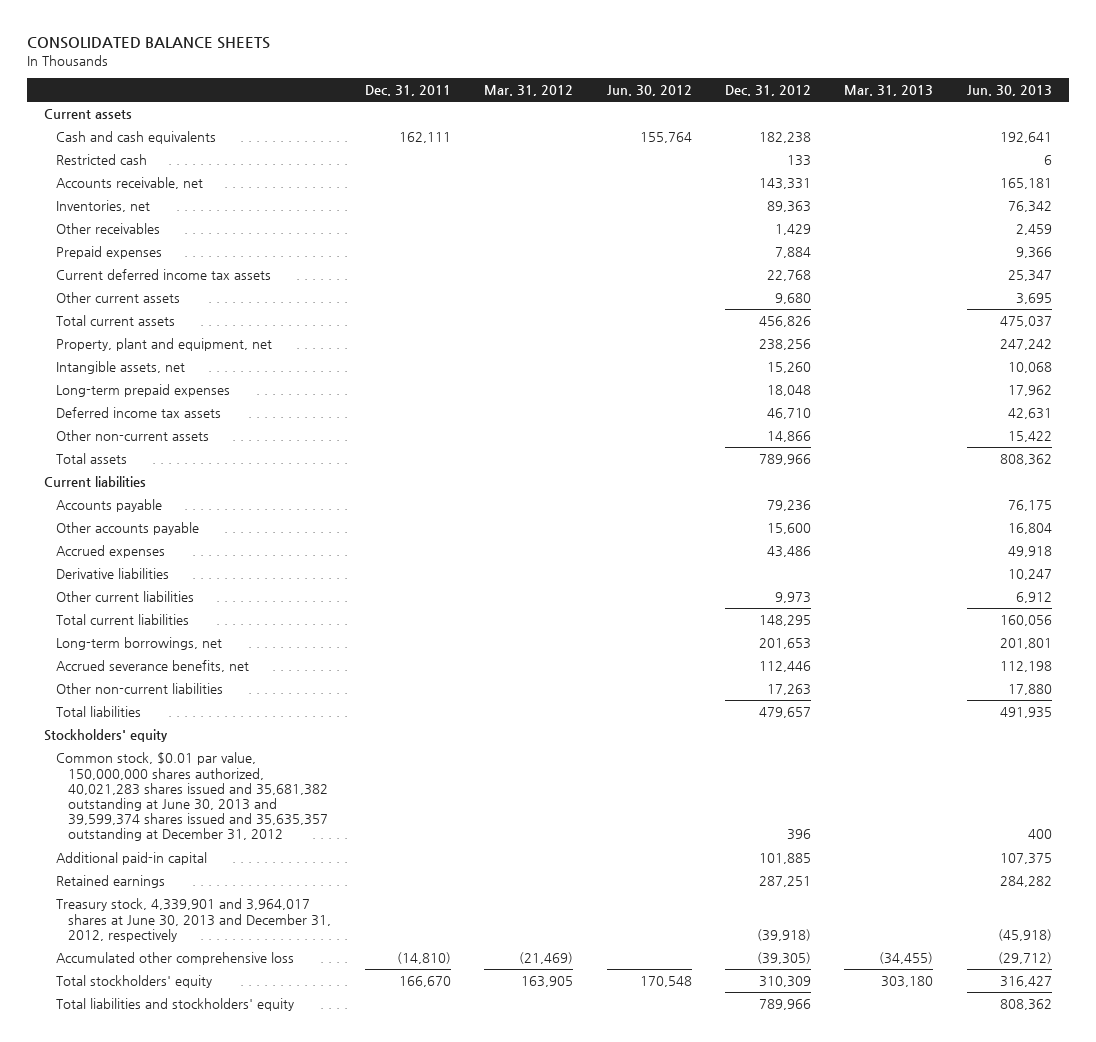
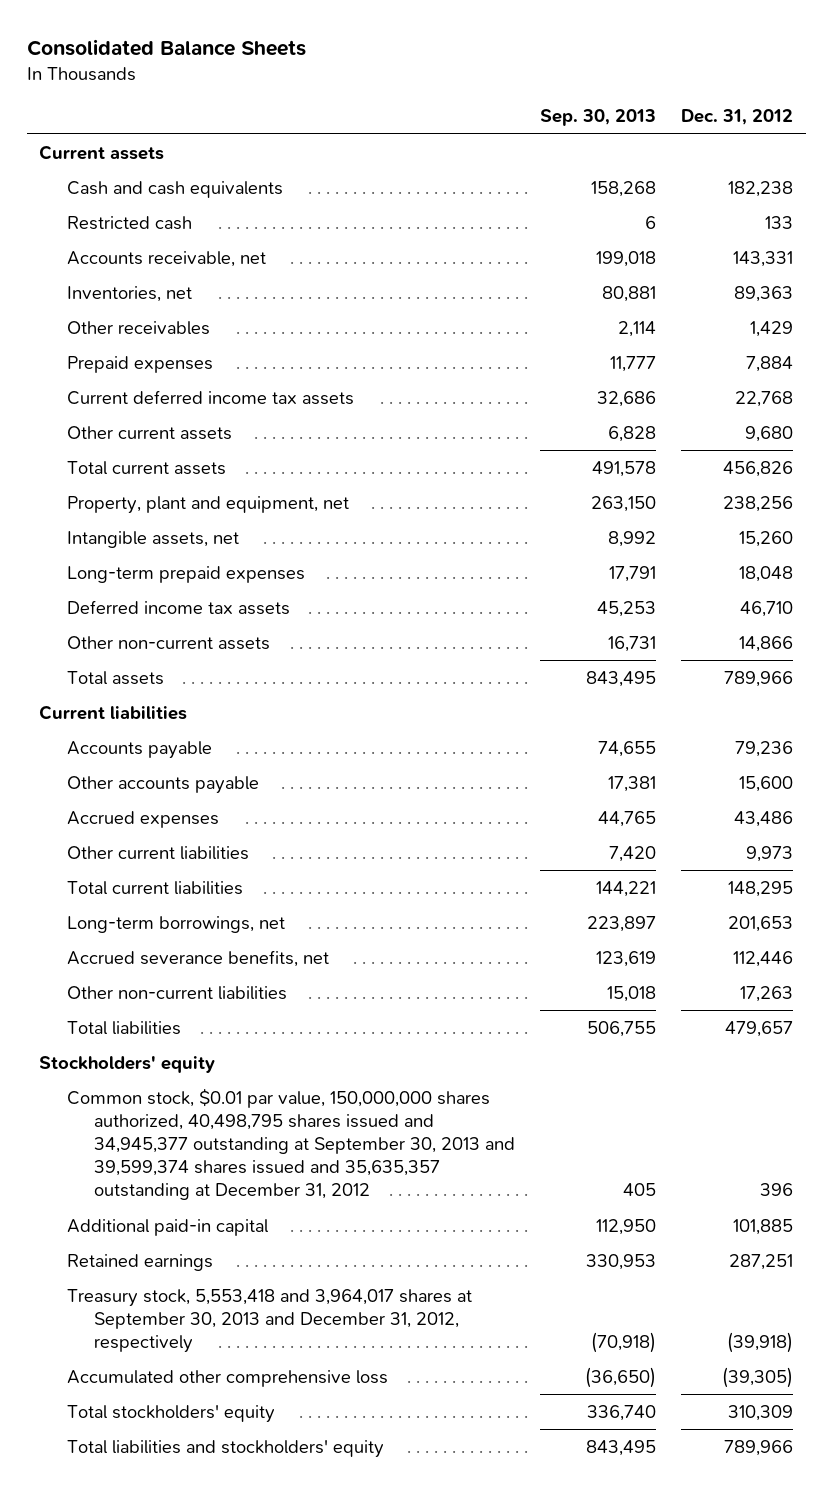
[26,37,270,50] CONSOLIDATED BALANCE SHEETS -> [26,39,306,57] Consolidated Balance Sheets
[364,85,451,97] Dec. 31, 2011 -> none
[484,85,574,97] Mar. 31, 2012 -> none
[606,85,692,97] Jun. 30, 2012 -> none
[844,85,934,97] Mar. 31, 2013 -> none
[966,85,1052,97] Jun. 30, 2013 -> none
none -> [540,109,657,127] Sep. 30, 2013
[55,568,169,580] Derivative liabilities -> none
[55,752,329,842] Common stock, $0.01 par value, 150,000,000 shares authorized, 40,021,283 shares issued and 35,681,382 outstanding at June 30, 2013 and 39,599,374 shares issued and 35,635,357 outstanding at December 31, 2012 -> [66,1087,515,1201] Common stock, $0.01 par value, 150,000,000 shares authorized, 40,498,795 shares issued and 34,945,377 outstanding at September 30, 2013 and 39,599,374 shares issued and 35,635,357 outstanding at December 31, 2012
[55,898,332,942] Treasury stock, 4,339,901 and 3,964,017 shares at June 30, 2013 and December 31, 2012, respectively -> [66,1288,472,1354] Treasury stock, 5,553,418 and 3,964,017 shares at September 30, 2013 and December 31, 2012, respectively

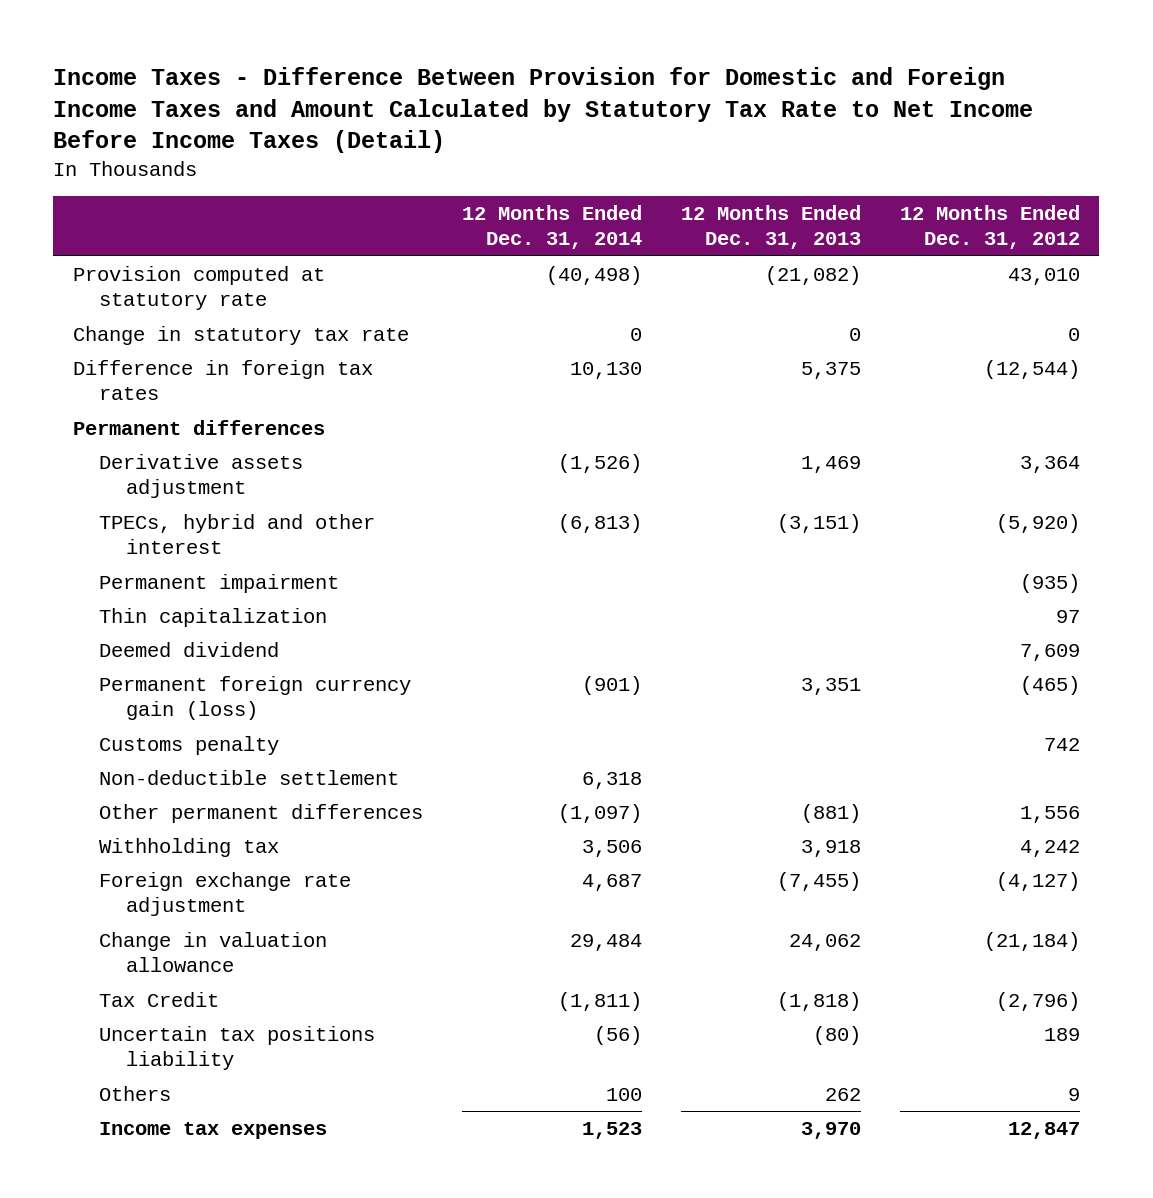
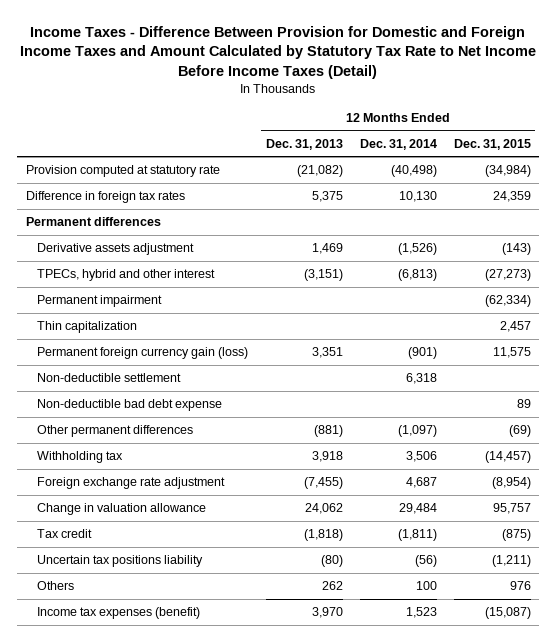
[899,204,1080,250] 12 Months Ended Dec. 31, 2012 -> none
none -> [453,138,531,150] Dec. 31, 2015
[72,325,409,345] Change in statutory tax rate -> none
[99,641,280,657] Deemed dividend -> none
[99,735,280,755] Customs penalty -> none
none -> [37,399,223,412] Non-deductible bad debt expense
[99,991,220,1007] Tax Credit -> [37,529,93,539] Tax credit
[99,1121,328,1139] Income tax expenses -> [37,607,201,620] Income tax expenses (benefit)

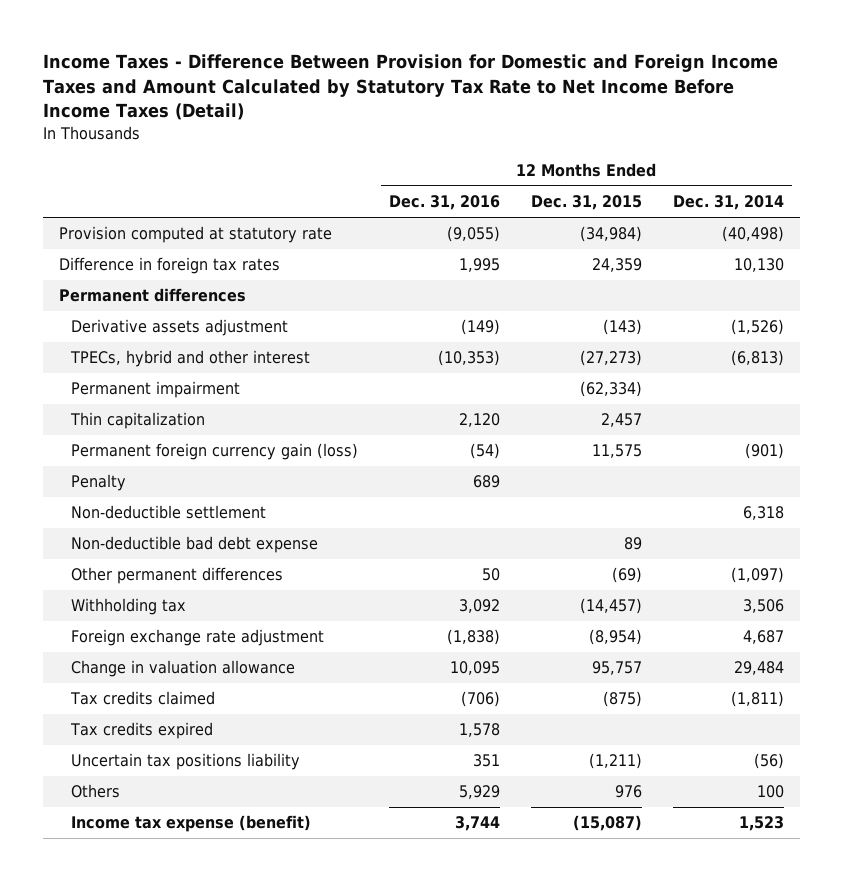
[265,138,343,150] Dec. 31, 2013 -> none
none -> [388,195,500,211] Dec. 31, 2016
none -> [70,474,126,492] Penalty
[37,529,93,539] Tax credit -> [69,691,215,706] Tax credits claimed
none -> [69,722,213,740] Tax credits expired
[37,607,201,620] Income tax expenses (benefit) -> [70,815,311,833] Income tax expense (benefit)

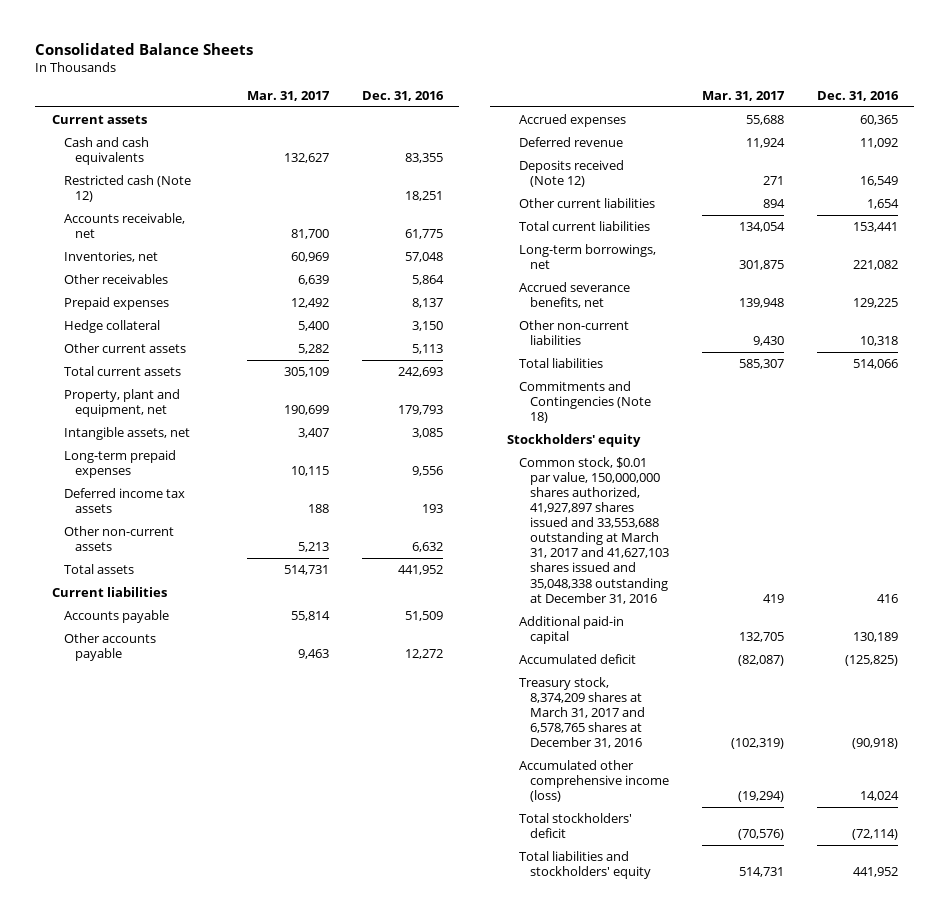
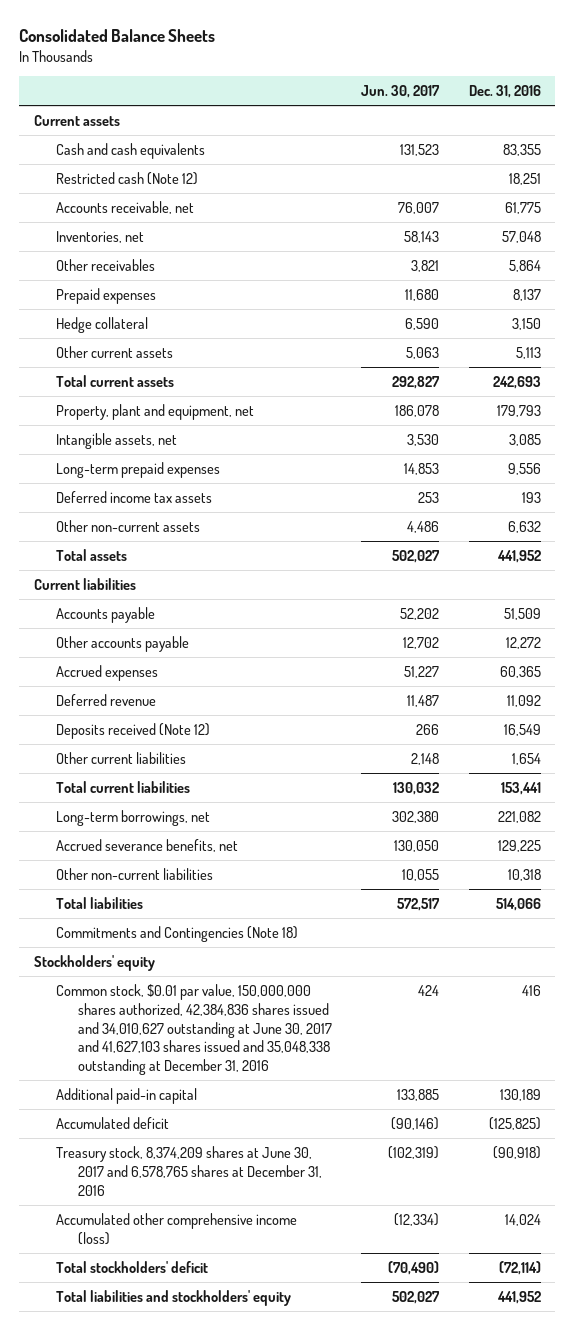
[247,90,331,101] Mar. 31, 2017 -> none
none -> [361,85,441,99] Jun. 30, 2017
[518,456,670,604] Common stock, $0.01 par value, 150,000,000 shares authorized, 41,927,897 shares issued and 33,553,688 outstanding at March 31, 2017 and 41,627,103 shares issued and 35,048,338 outstanding at December 31, 2016 -> [55,983,333,1076] Common stock, $0.01 par value, 150,000,000 shares authorized, 42,384,836 shares issued and 34,010,627 outstanding at June 30, 2017 and 41,627,103 shares issued and 35,048,338 outstanding at December 31, 2016
[518,676,646,749] Treasury stock, 8,374,209 shares at March 31, 2017 and 6,578,765 shares at December 31, 2016 -> [55,1145,323,1196] Treasury stock, 8,374,209 shares at June 30, 2017 and 6,578,765 shares at December 31, 2016

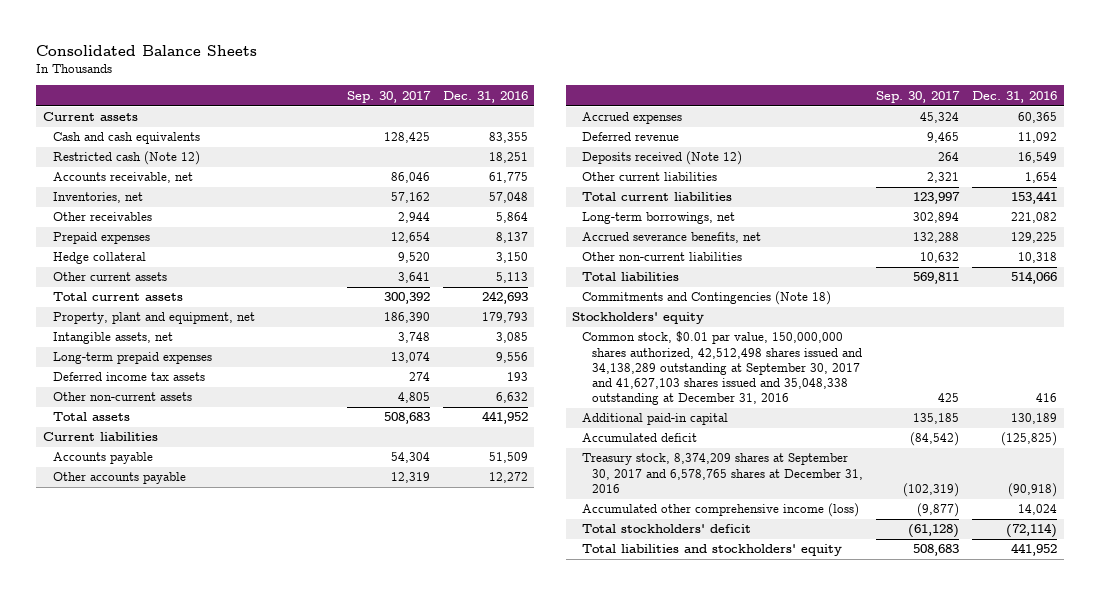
[361,85,441,99] Jun. 30, 2017 -> none
none -> [346,90,431,103] Sep. 30, 2017
[55,983,333,1076] Common stock, $0.01 par value, 150,000,000 shares authorized, 42,384,836 shares issued and 34,010,627 outstanding at June 30, 2017 and 41,627,103 shares issued and 35,048,338 outstanding at December 31, 2016 -> [582,331,862,406] Common stock, $0.01 par value, 150,000,000 shares authorized, 42,512,498 shares issued and 34,138,289 outstanding at September 30, 2017 and 41,627,103 shares issued and 35,048,338 outstanding at December 31, 2016
[55,1145,323,1196] Treasury stock, 8,374,209 shares at June 30, 2017 and 6,578,765 shares at December 31, 2016 -> [582,453,863,493] Treasury stock, 8,374,209 shares at September 30, 2017 and 6,578,765 shares at December 31, 2016

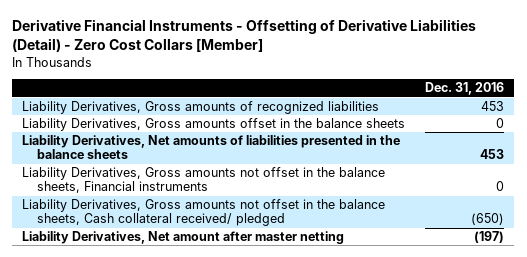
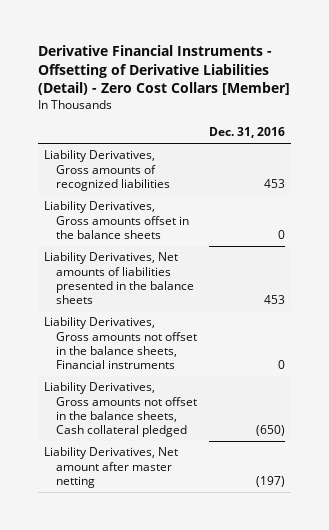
[22,199,386,227] Liability Derivatives, Gross amounts not offset in the balance sheets, Cash collateral received/ pledged -> [43,382,197,437] Liability Derivatives, Gross amounts not offset in the balance sheets, Cash collateral pledged

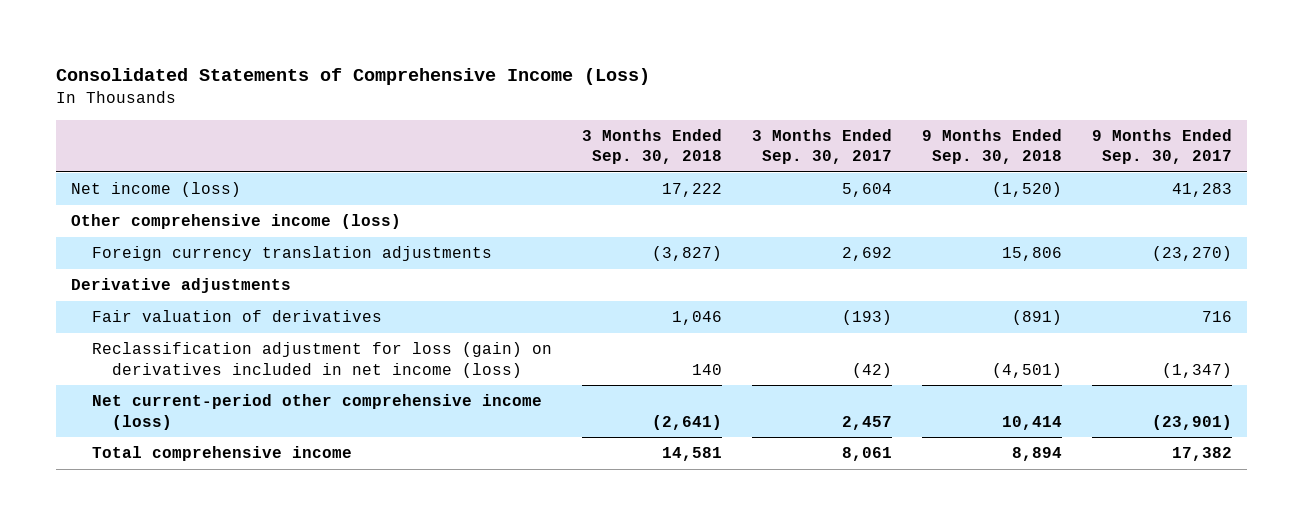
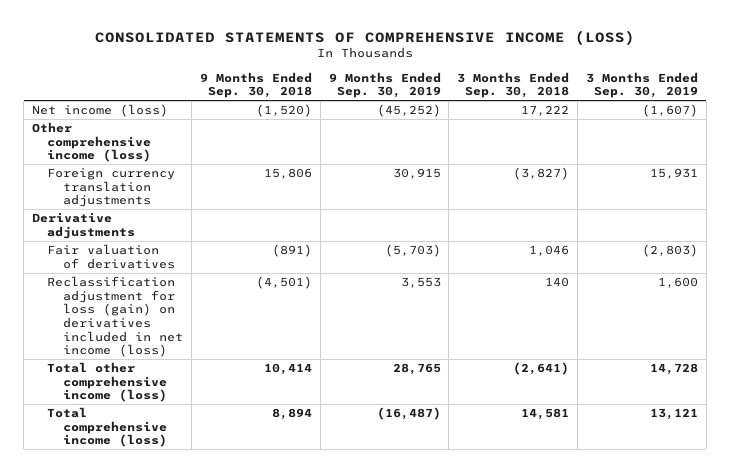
[56,68,651,86] Consolidated Statements of Comprehensive Income (Loss) -> [95,29,636,45] CONSOLIDATED STATEMENTS OF COMPREHENSIVE INCOME (LOSS)
[751,128,892,165] 3 Months Ended Sep. 30, 2017 -> none
[1092,128,1233,165] 9 Months Ended Sep. 30, 2017 -> none
none -> [328,71,441,99] 9 Months Ended Sep. 30, 2019
none -> [586,71,699,99] 3 Months Ended Sep. 30, 2019
[91,394,542,430] Net current-period other comprehensive income (loss) -> [47,362,167,403] Total other comprehensive income (loss)
[91,446,352,462] Total comprehensive income -> [47,407,167,448] Total comprehensive income (loss)

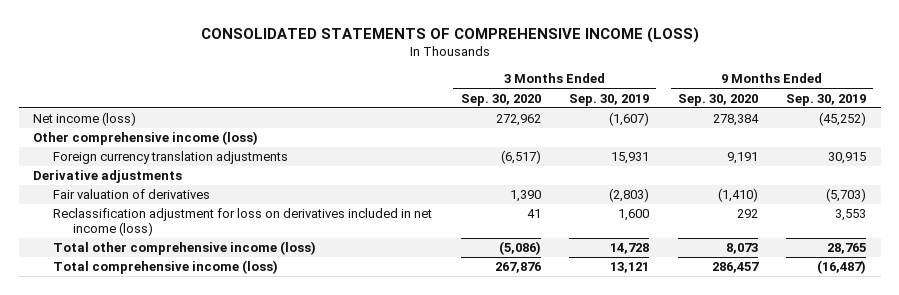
[199,71,312,99] 9 Months Ended Sep. 30, 2018 -> none
[457,71,570,99] 3 Months Ended Sep. 30, 2018 -> none
none -> [460,93,541,106] Sep. 30, 2020
none -> [677,93,758,106] Sep. 30, 2020
[47,276,183,358] Reclassification adjustment for loss (gain) on derivatives included in net income (loss) -> [52,208,432,237] Reclassification adjustment for loss on derivatives included in net income (loss)

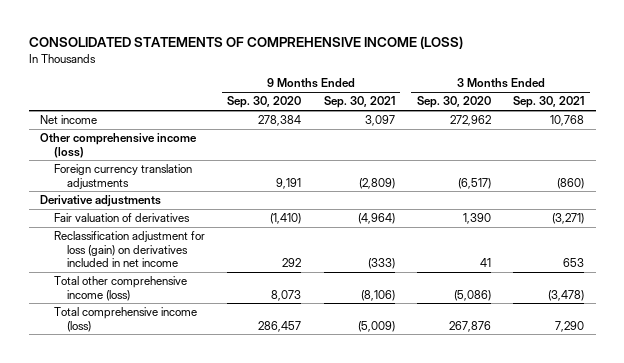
[569,93,650,106] Sep. 30, 2019 -> none
[786,93,867,106] Sep. 30, 2019 -> none
none -> [323,96,395,109] Sep. 30, 2021
none -> [513,96,585,109] Sep. 30, 2021
[33,112,137,127] Net income (loss) -> [40,115,98,125] Net income
[52,208,432,237] Reclassification adjustment for loss on derivatives included in net income (loss) -> [53,231,205,268] Reclassification adjustment for loss (gain) on derivatives included in net income

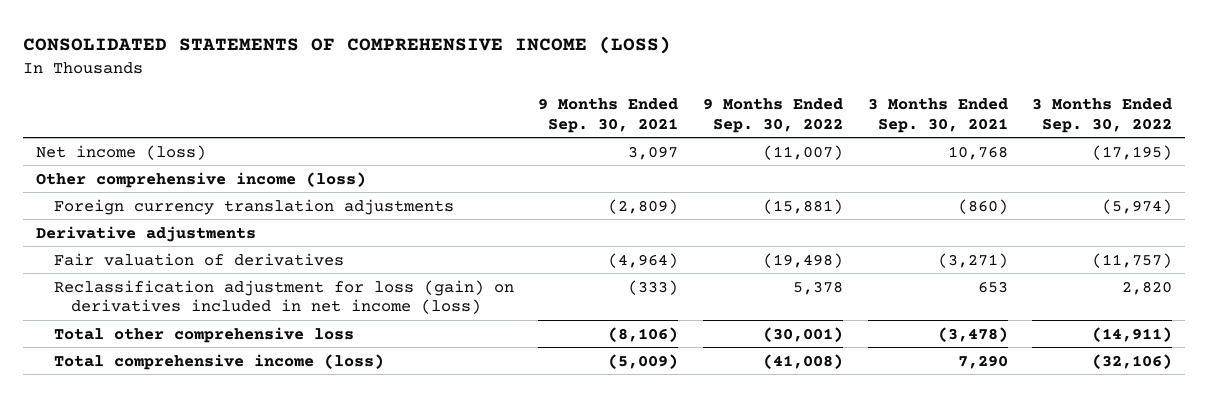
[227,96,302,109] Sep. 30, 2020 -> none
[416,96,491,109] Sep. 30, 2020 -> none
none -> [702,97,843,133] 9 Months Ended Sep. 30, 2022
none -> [1032,97,1173,133] 3 Months Ended Sep. 30, 2022
[40,115,98,125] Net income -> [35,144,206,160] Net income (loss)
[53,231,205,268] Reclassification adjustment for loss (gain) on derivatives included in net income -> [53,279,514,315] Reclassification adjustment for loss (gain) on derivatives included in net income (loss)
[53,276,187,301] Total other comprehensive income (loss) -> [53,326,354,343] Total other comprehensive loss

